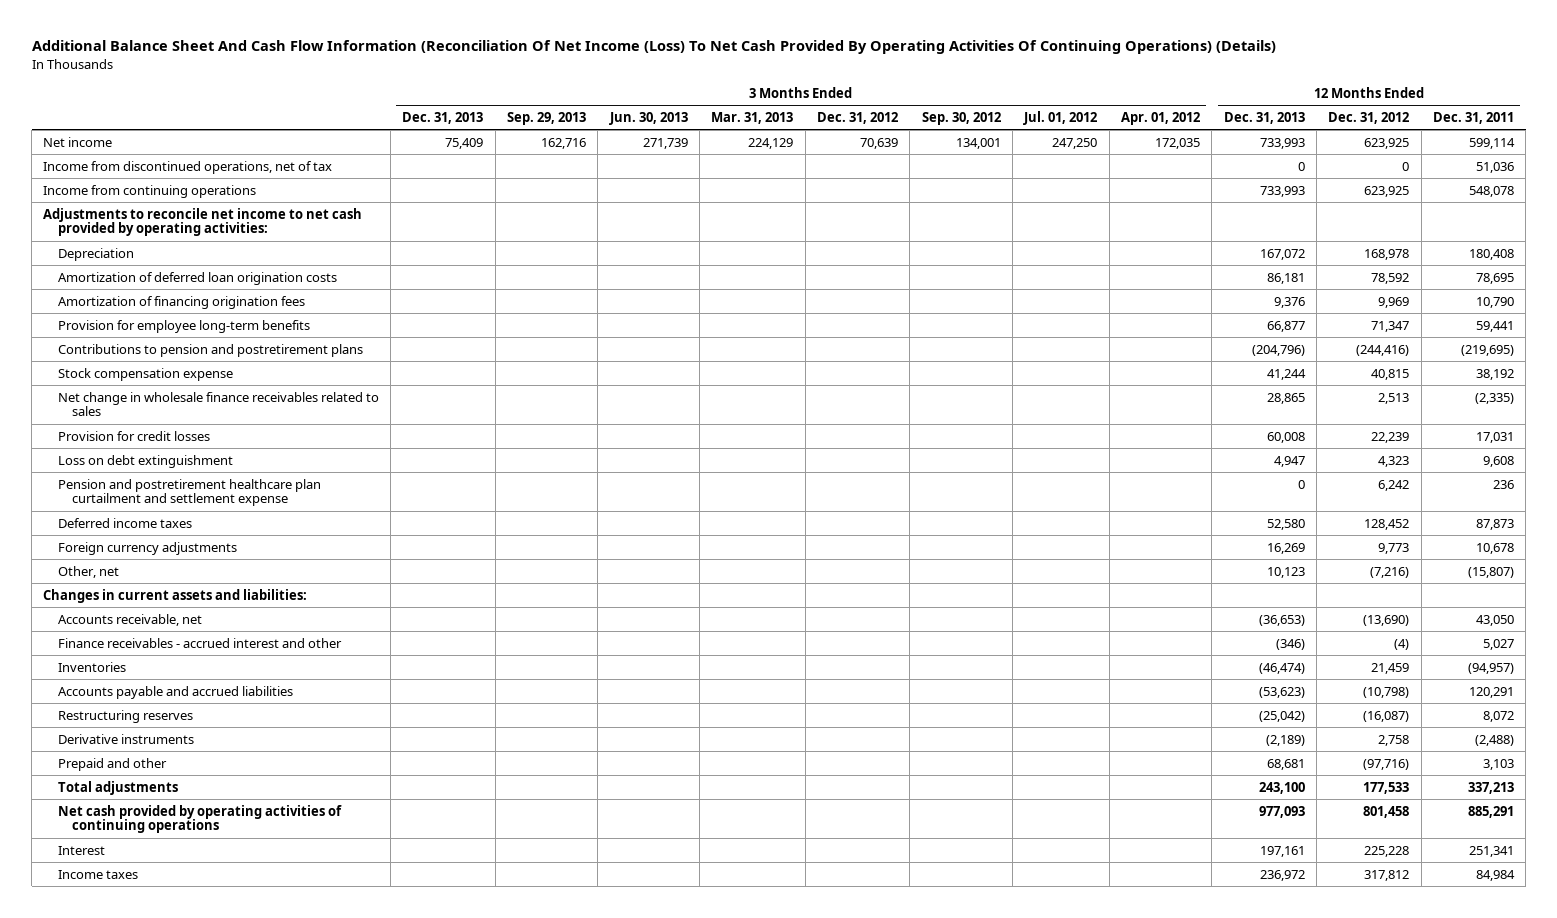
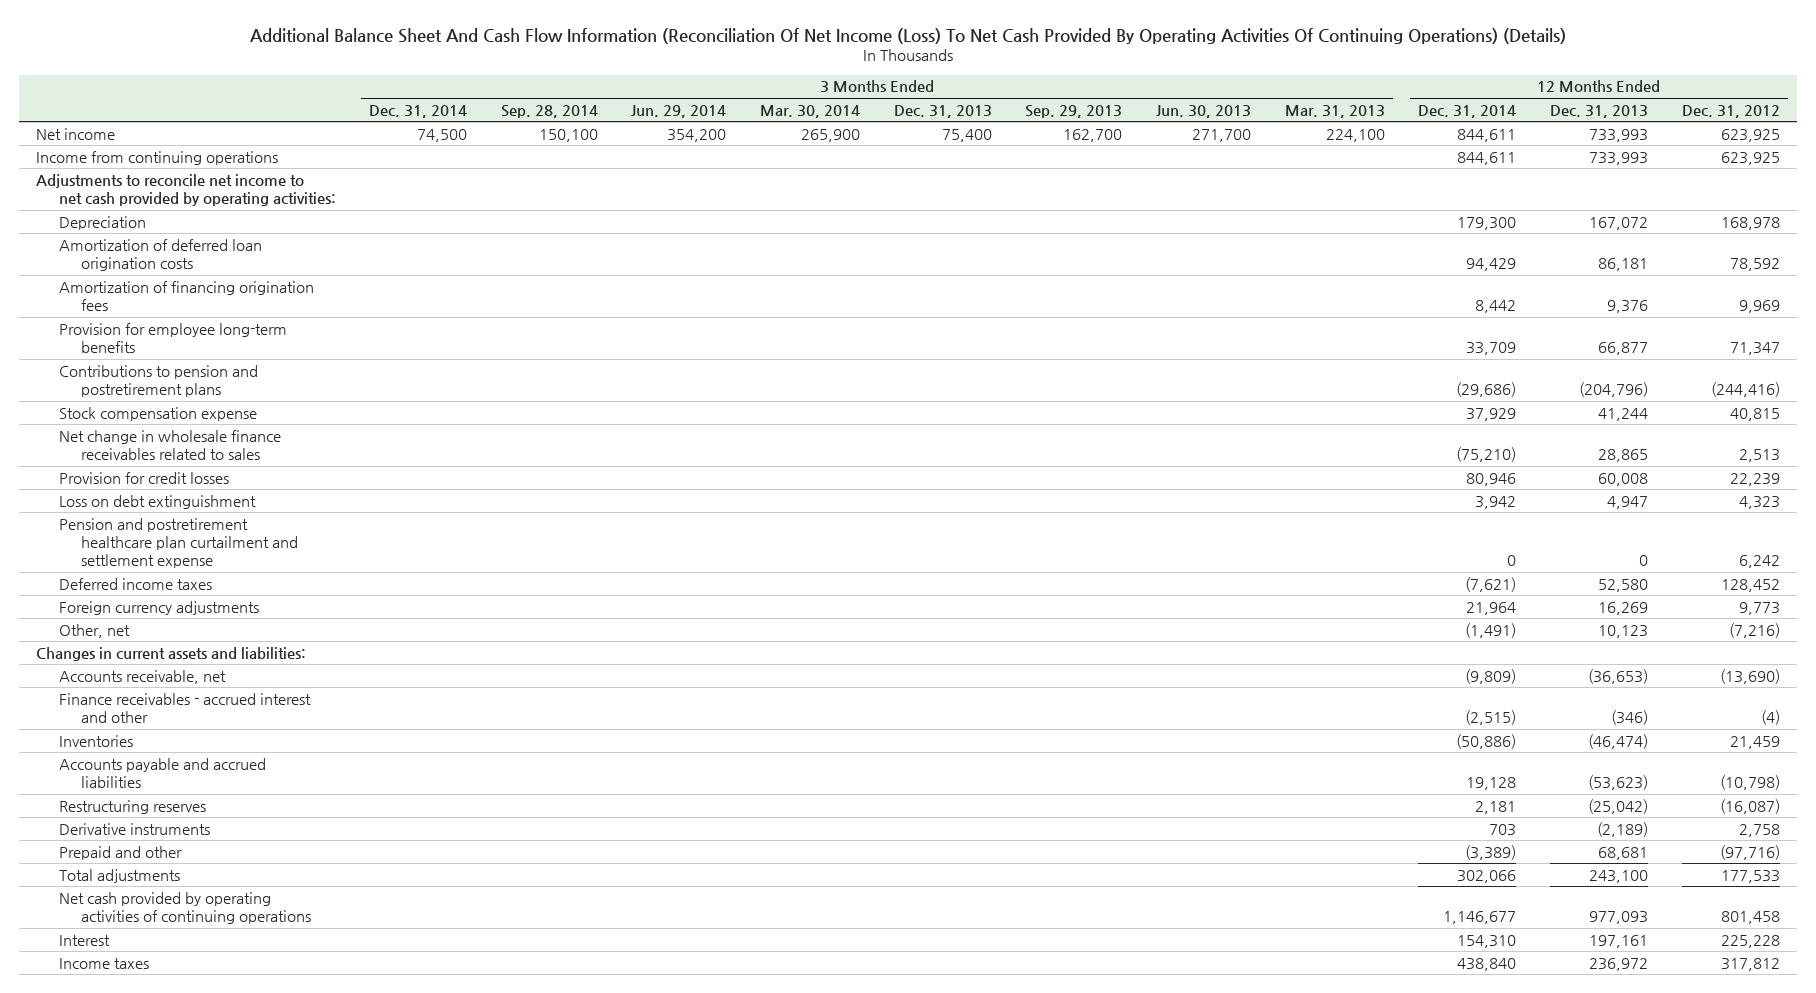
[816,111,898,124] Dec. 31, 2012 -> none
[921,111,1001,125] Sep. 30, 2012 -> none
[1023,110,1098,125] Jul. 01, 2012 -> none
[1120,111,1200,125] Apr. 01, 2012 -> none
[1432,111,1514,124] Dec. 31, 2011 -> none
none -> [369,104,468,118] Dec. 31, 2014
none -> [500,104,598,118] Sep. 28, 2014
none -> [631,104,727,118] Jun. 29, 2014
none -> [760,104,861,118] Mar. 30, 2014
none -> [1418,104,1517,118] Dec. 31, 2014
[43,160,333,174] Income from discontinued operations, net of tax -> none
[445,137,484,149] 75,409 -> [941,128,992,142] 75,400
[540,137,586,149] 162,716 -> [1063,128,1123,142] 162,700
[642,137,688,149] 271,739 -> [1192,128,1252,142] 271,700
[748,137,794,149] 224,129 -> [1325,128,1385,142] 224,100

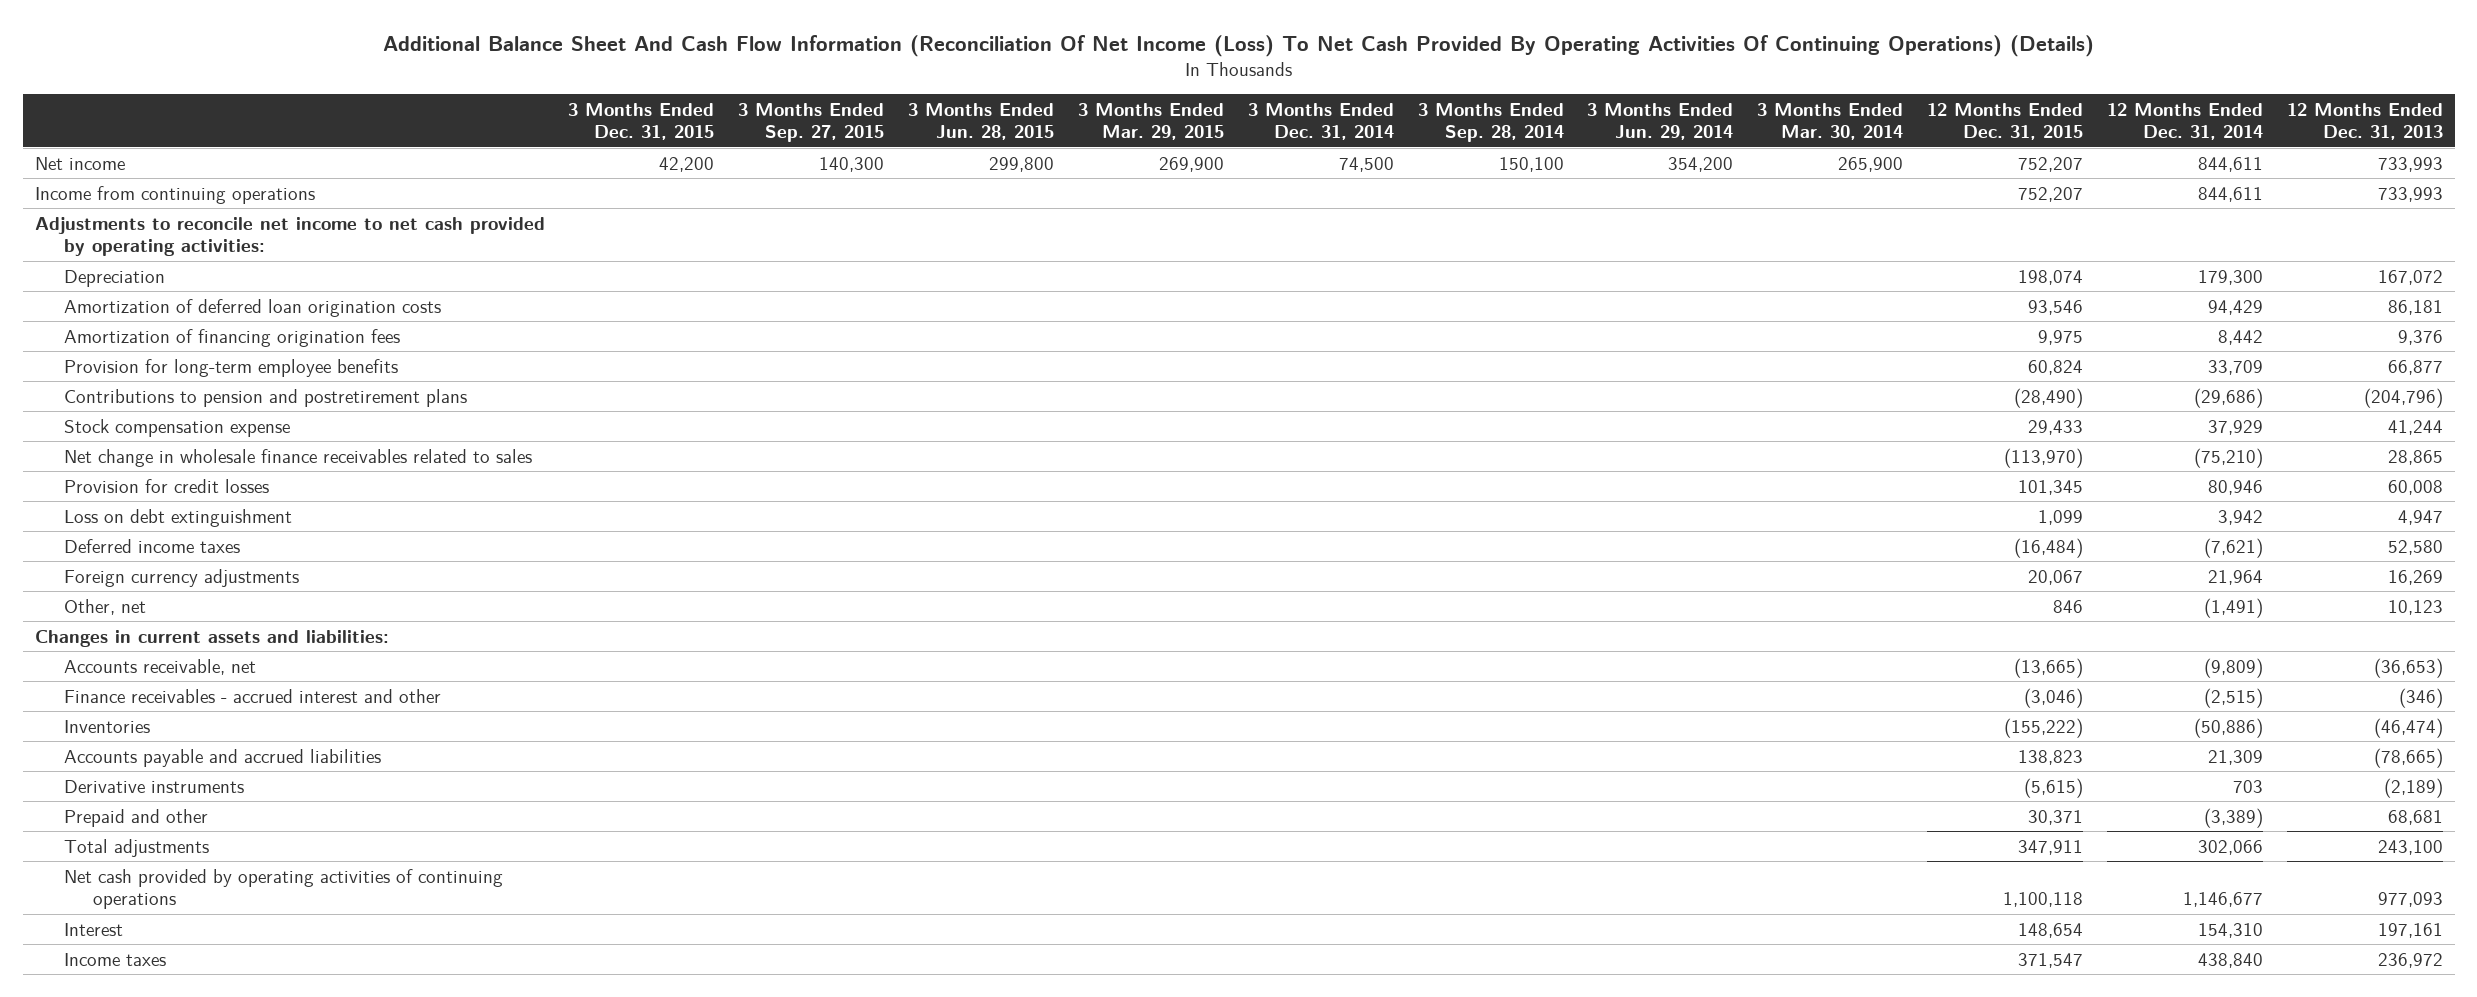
[893,104,992,118] Dec. 31, 2013 -> none
[1025,104,1123,118] Sep. 29, 2013 -> none
[1156,104,1252,118] Jun. 30, 2013 -> none
[1284,104,1385,118] Mar. 31, 2013 -> none
[1681,104,1780,118] Dec. 31, 2012 -> none
none -> [568,102,715,141] 3 Months Ended Dec. 31, 2015
none -> [738,102,885,143] 3 Months Ended Sep. 27, 2015
none -> [908,102,1055,141] 3 Months Ended Jun. 28, 2015
none -> [1077,102,1224,141] 3 Months Ended Mar. 29, 2015
none -> [1927,102,2084,141] 12 Months Ended Dec. 31, 2015
[58,322,287,353] Provision for employee long-term benefits -> [63,358,398,377] Provision for long-term employee benefits
[58,517,299,569] Pension and postretirement healthcare plan curtailment and settlement expense -> none
[58,799,206,814] Restructuring reserves -> none
[1466,776,1517,790] 19,128 -> [2207,749,2263,765] 21,309
[1588,774,1649,790] (53,623) -> [2373,747,2443,768] (78,665)

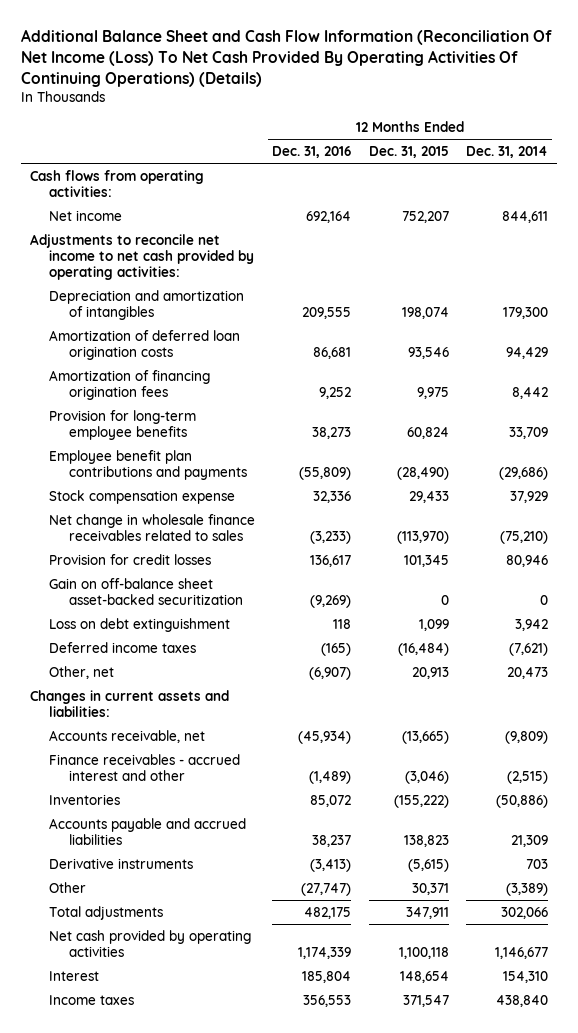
[382,35,2094,58] Additional Balance Sheet And Cash Flow Information (Reconciliation Of Net Income (Loss) To Net Cash Provided By Operating Activities Of Continuing Operations) (Details) -> [20,28,552,87] Additional Balance Sheet and Cash Flow Information (Reconciliation Of Net Income (Loss) To Net Cash Provided By Operating Activities Of Continuing Operations) (Details)
[568,102,715,141] 3 Months Ended Dec. 31, 2015 -> none
[738,102,885,143] 3 Months Ended Sep. 27, 2015 -> none
[908,102,1055,141] 3 Months Ended Jun. 28, 2015 -> none
[1077,102,1224,141] 3 Months Ended Mar. 29, 2015 -> none
[1247,102,1394,141] 3 Months Ended Dec. 31, 2014 -> none
[1417,102,1564,143] 3 Months Ended Sep. 28, 2014 -> none
[1587,102,1734,141] 3 Months Ended Jun. 29, 2014 -> none
[1757,102,1904,141] 3 Months Ended Mar. 30, 2014 -> none
[2286,102,2443,141] 12 Months Ended Dec. 31, 2013 -> none
none -> [272,146,352,159] Dec. 31, 2016
none -> [29,169,204,197] Cash flows from operating activities:
[34,185,315,204] Income from continuing operations -> none
[63,269,165,287] Depreciation -> [49,289,245,320] Depreciation and amortization of intangibles
[63,388,467,407] Contributions to pension and postretirement plans -> [49,449,247,480] Employee benefit plan contributions and payments
none -> [49,577,243,605] Gain on off-balance sheet asset-backed securitization
[63,568,299,587] Foreign currency adjustments -> none
[2053,599,2084,613] 846 -> [411,666,449,679] 20,913
[2203,597,2263,618] (1,491) -> [507,666,549,679] 20,473
[63,808,208,827] Prepaid and other -> [49,881,87,893] Other
[63,868,503,909] Net cash provided by operating activities of continuing operations -> [49,929,252,957] Net cash provided by operating activities

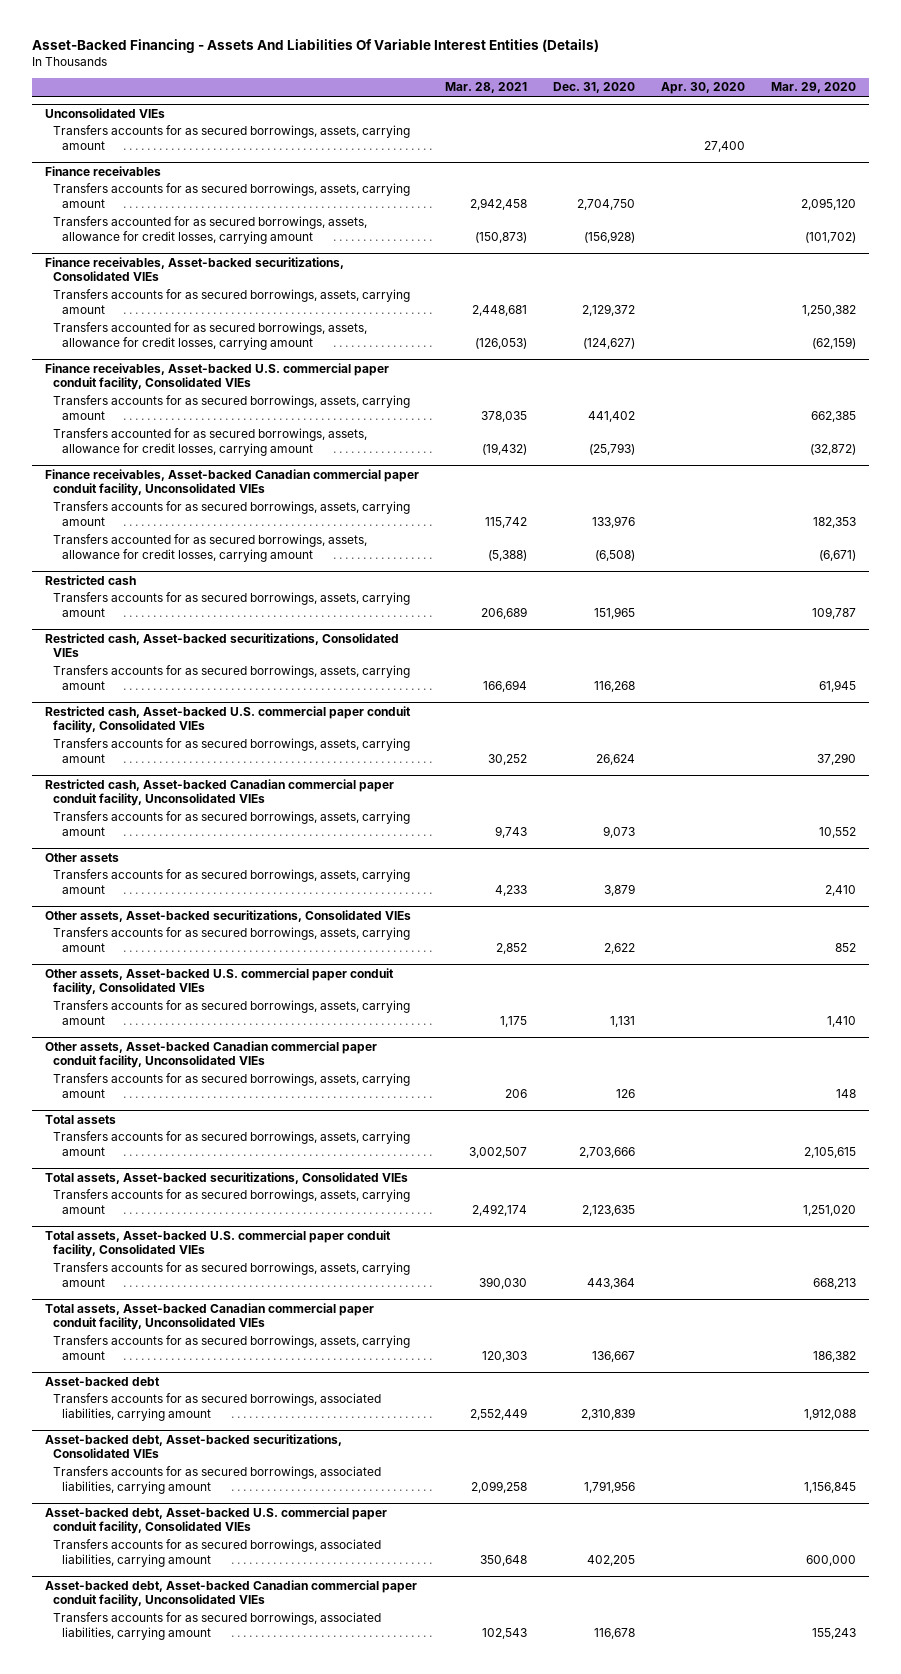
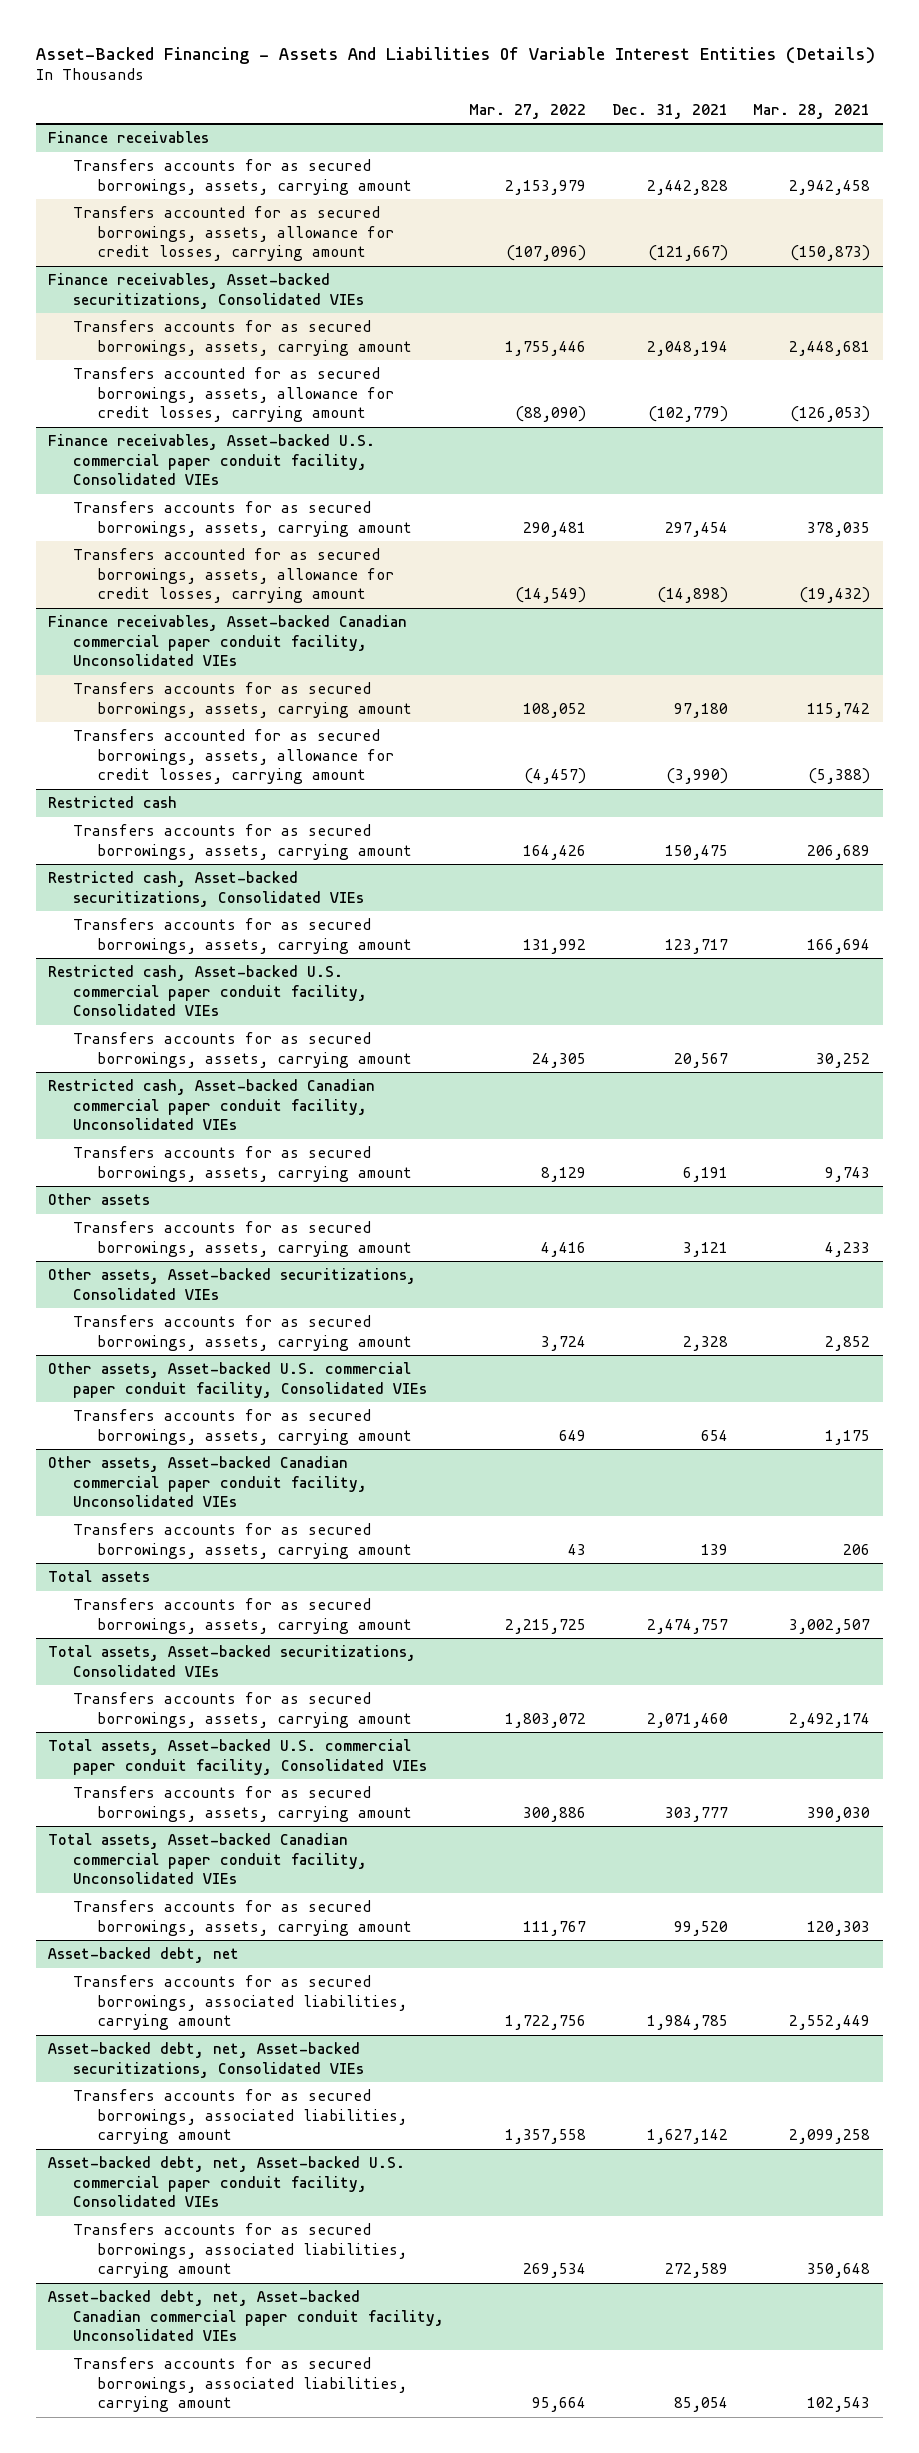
[553,82,636,94] Dec. 31, 2020 -> none
[661,82,746,95] Apr. 30, 2020 -> none
[771,82,857,94] Mar. 29, 2020 -> none
none -> [469,103,587,119] Mar. 27, 2022
none -> [611,103,728,119] Dec. 31, 2021
[45,107,166,118] Unconsolidated VIEs -> none
[53,125,411,150] Transfers accounts for as secured borrowings, assets, carrying amount -> none
[45,1376,161,1386] Asset-backed debt -> [48,1947,240,1964] Asset-backed debt, net
[45,1433,343,1459] Asset-backed debt, Asset-backed securitizations, Consolidated VIEs -> [48,2042,364,2078] Asset-backed debt, net, Asset-backed securitizations, Consolidated VIEs
[45,1506,388,1535] Asset-backed debt, Asset-backed U.S. commercial paper conduit facility, Consolidated VIEs -> [48,2156,406,2208] Asset-backed debt, net, Asset-backed U.S. commercial paper conduit facility, Consolidated VIEs
[45,1579,418,1608] Asset-backed debt, Asset-backed Canadian commercial paper conduit facility, Unconsolidated VIEs -> [48,2290,444,2342] Asset-backed debt, net, Asset-backed Canadian commercial paper conduit facility, Unconsolidated VIEs

